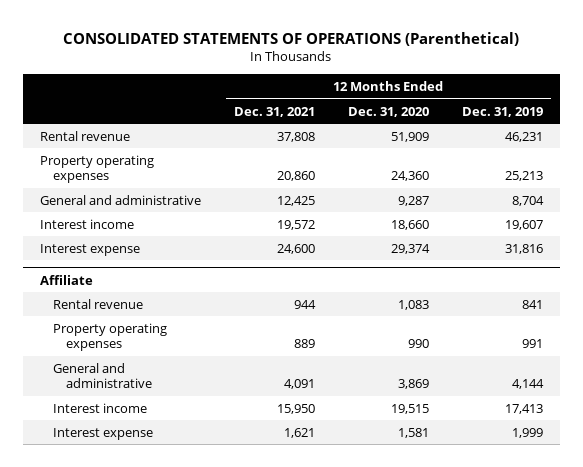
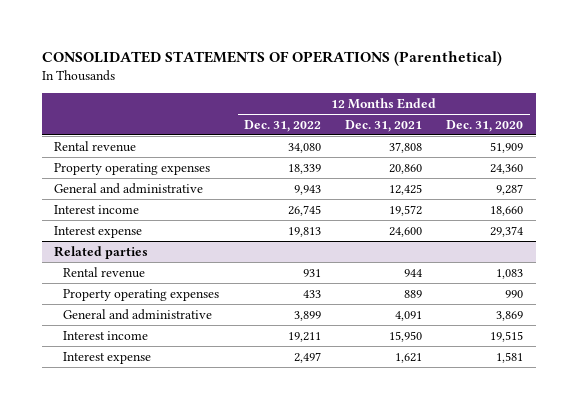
[462,106,544,117] Dec. 31, 2019 -> none
none -> [243,119,321,132] Dec. 31, 2022
[39,274,93,285] Affiliate -> [53,245,148,259] Related parties

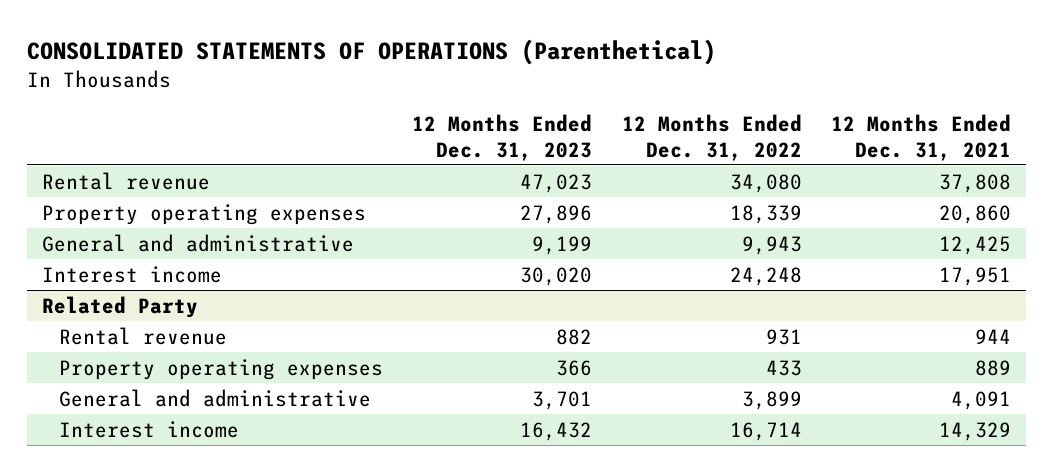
[446,119,524,132] Dec. 31, 2020 -> none
none -> [412,113,593,161] 12 Months Ended Dec. 31, 2023
[53,225,142,238] Interest expense -> none
[53,245,148,259] Related parties -> none
[287,204,321,216] 26,745 -> [729,266,802,286] 24,248
[389,204,423,216] 19,572 -> [939,266,1012,286] 17,951
none -> [41,295,198,318] Related Party
[63,351,152,364] Interest expense -> none
[287,331,321,342] 19,211 -> [729,421,802,441] 16,714
[389,330,423,342] 15,950 -> [939,421,1012,441] 14,329

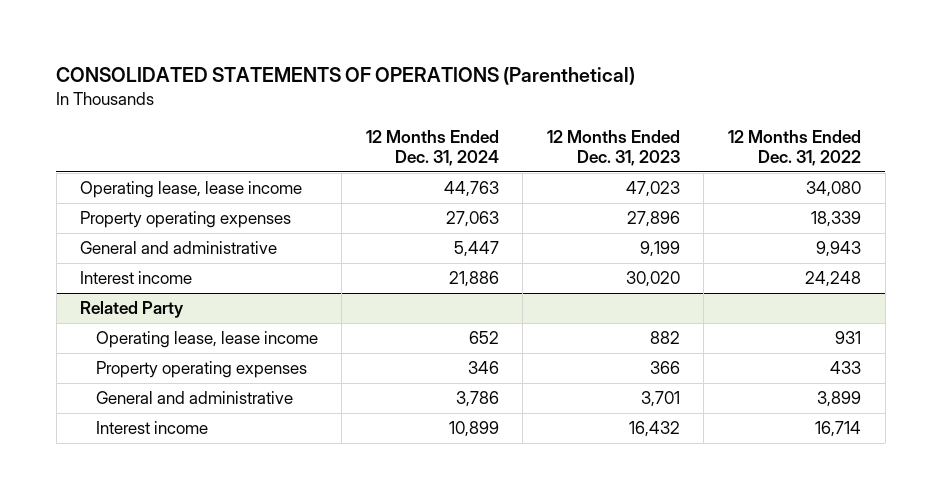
[831,113,1012,161] 12 Months Ended Dec. 31, 2021 -> none
none -> [365,129,499,166] 12 Months Ended Dec. 31, 2024
[41,171,210,190] Rental revenue -> [80,181,303,199] Operating lease, lease income
[58,326,227,345] Rental revenue -> [95,331,318,349] Operating lease, lease income

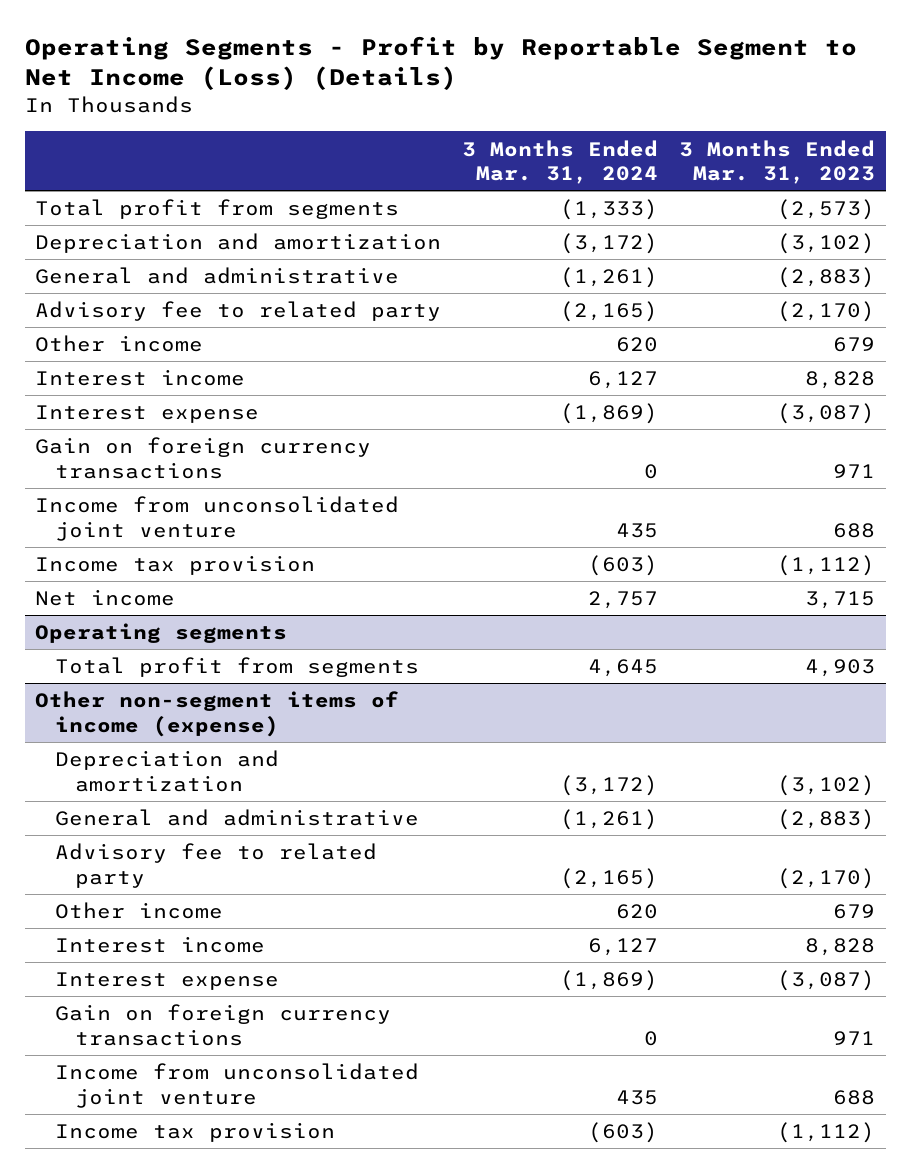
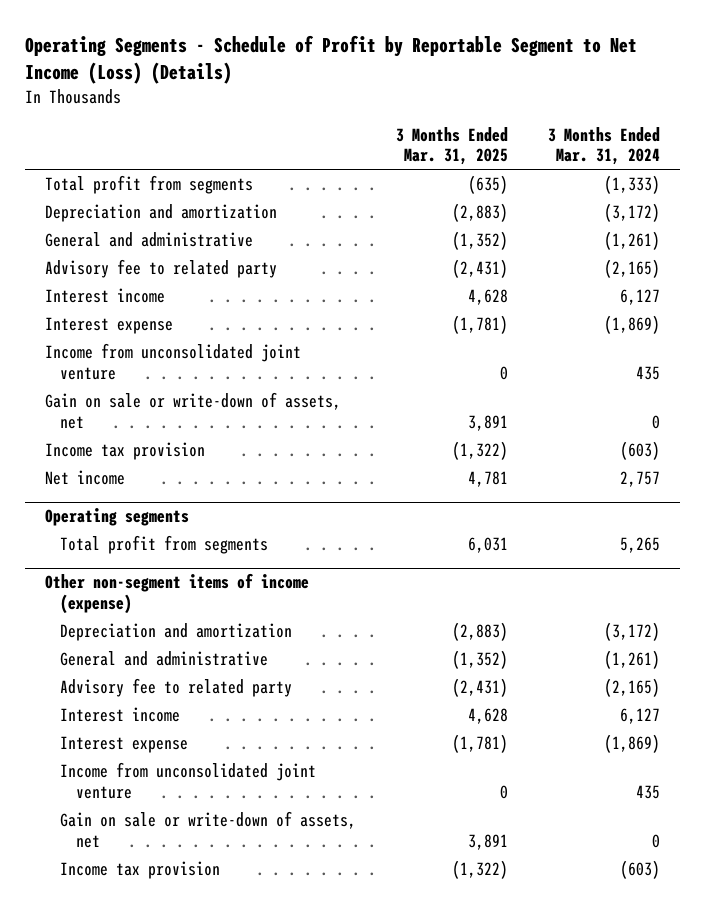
[24,36,857,91] Operating Segments - Profit by Reportable Segment to Net Income (Loss) (Details) -> [24,34,637,85] Operating Segments - Schedule of Profit by Reportable Segment to Net Income (Loss) (Details)
[679,139,876,185] 3 Months Ended Mar. 31, 2023 -> none
none -> [396,126,509,166] 3 Months Ended Mar. 31, 2025
[35,335,204,353] Other income -> none
[35,437,372,479] Gain on foreign currency transactions -> none
none -> [44,392,341,429] Gain on sale or write-down of assets, net
[588,659,659,678] 4,645 -> [620,537,661,554] 5,265
[55,902,224,920] Other income -> none
[55,1004,392,1046] Gain on foreign currency transactions -> none
none -> [60,811,357,848] Gain on sale or write-down of assets, net

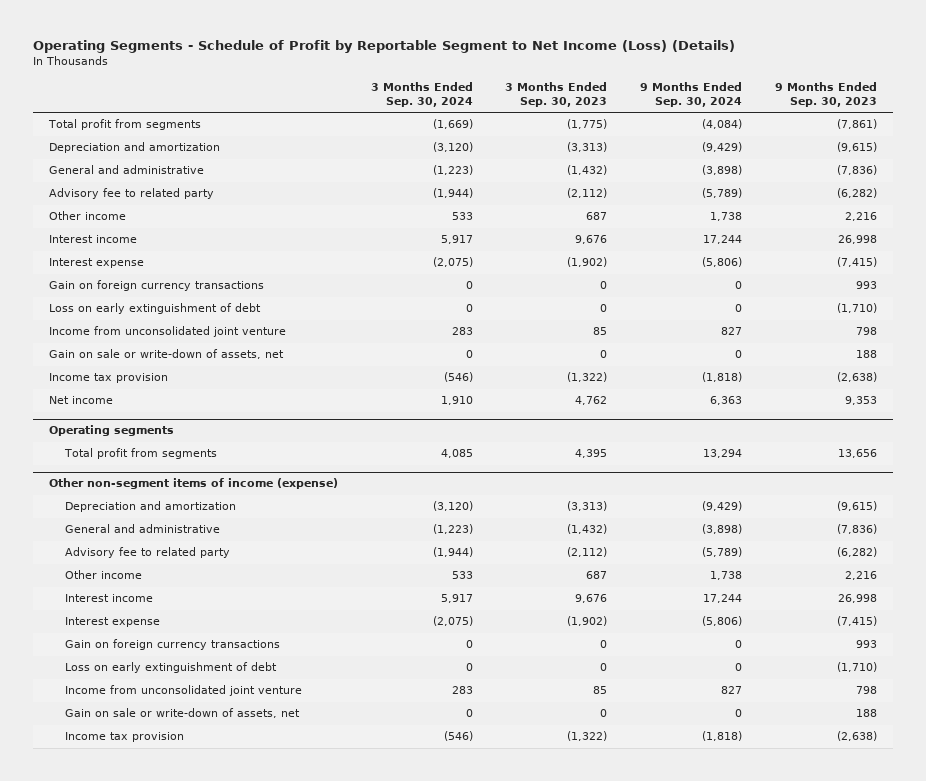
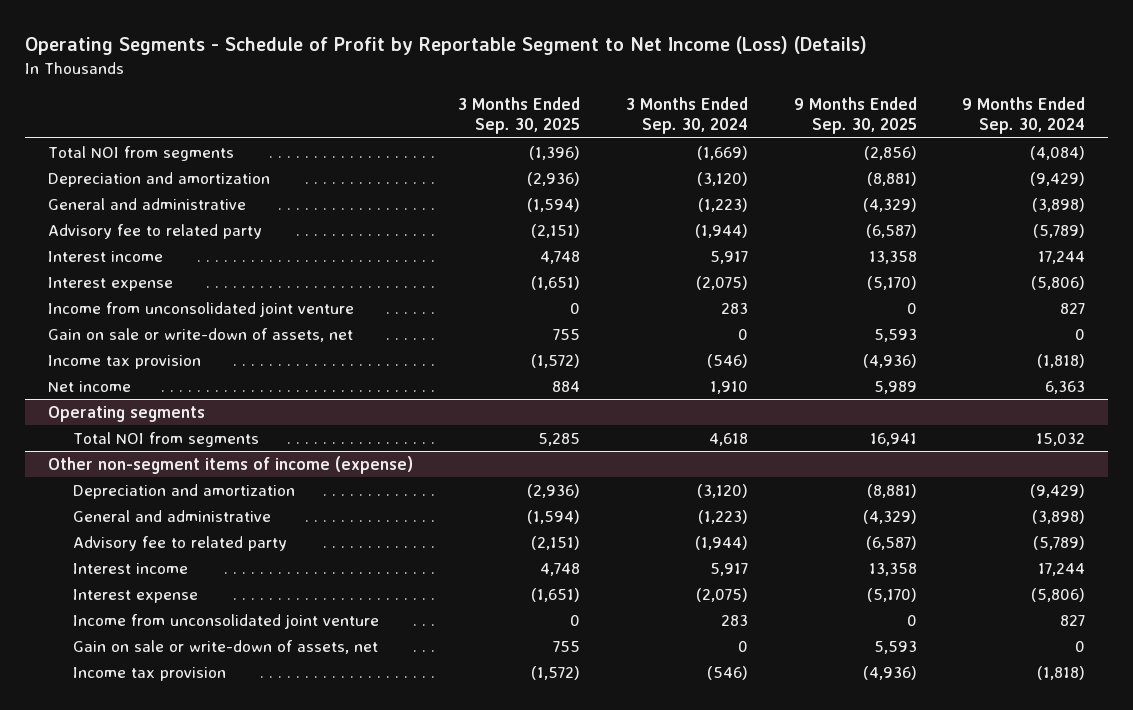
[505,82,608,108] 3 Months Ended Sep. 30, 2023 -> none
[774,82,877,108] 9 Months Ended Sep. 30, 2023 -> none
none -> [458,96,581,135] 3 Months Ended Sep. 30, 2025
none -> [793,96,917,135] 9 Months Ended Sep. 30, 2025
[48,119,202,131] Total profit from segments -> [47,145,234,161] Total NOI from segments
[49,211,127,221] Other income -> none
[49,280,265,292] Gain on foreign currency transactions -> none
[49,303,262,315] Loss on early extinguishment of debt -> none
[64,448,218,460] Total profit from segments -> [73,431,260,447] Total NOI from segments
[440,449,473,459] 4,085 -> [708,432,748,446] 4,618
[703,449,743,459] 13,294 -> [1036,432,1086,446] 15,032
[65,570,143,580] Other income -> none
[65,639,281,651] Gain on foreign currency transactions -> none
[65,662,278,674] Loss on early extinguishment of debt -> none

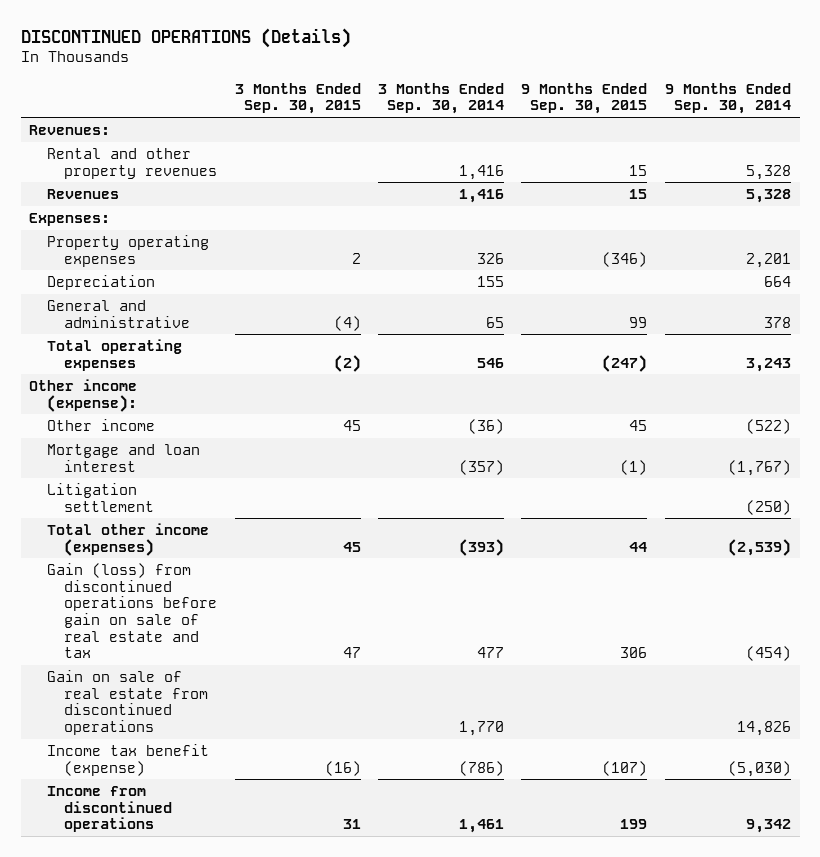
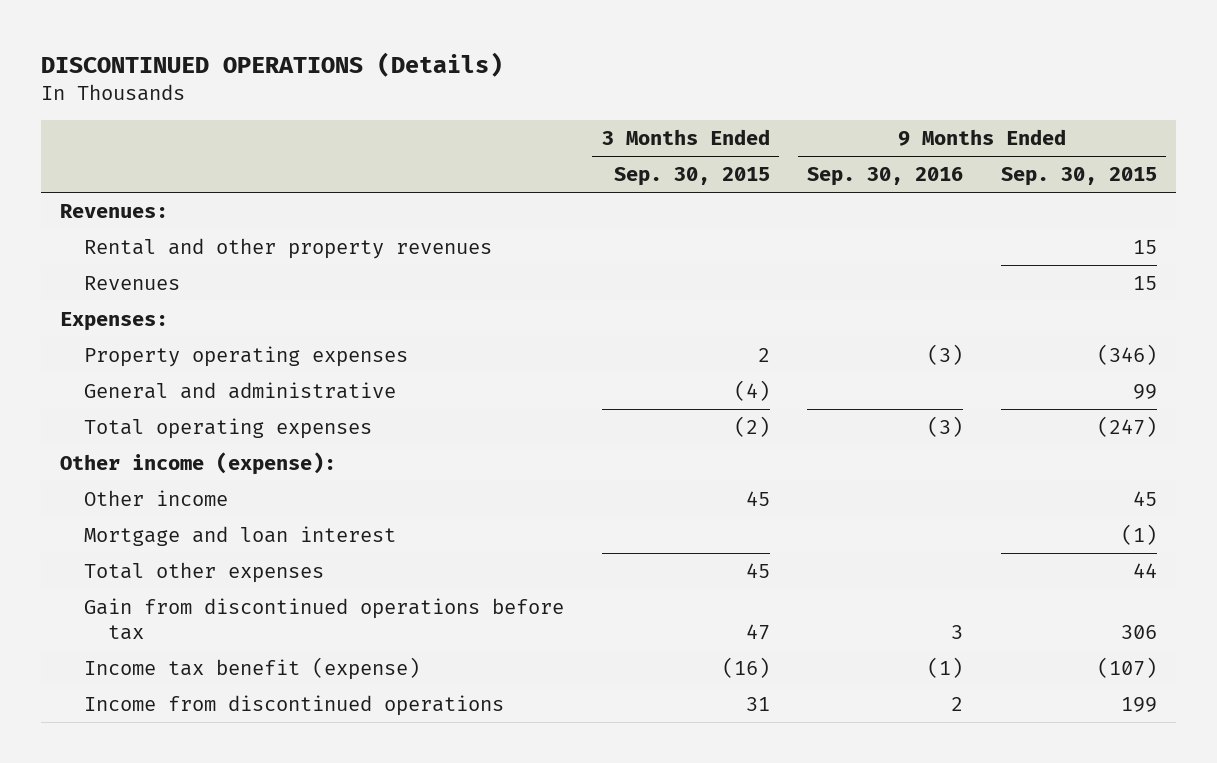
[378,82,505,115] 3 Months Ended Sep. 30, 2014 -> none
[664,82,791,115] 9 Months Ended Sep. 30, 2014 -> none
none -> [807,167,964,187] Sep. 30, 2016
[46,274,155,290] Depreciation -> none
[46,482,155,512] Litigation settlement -> none
[46,669,209,735] Gain on sale of real estate from discontinued operations -> none
[46,522,209,556] Total other income (expenses) -> [84,562,325,584] Total other expenses
[46,562,218,659] Gain (loss) from discontinued operations before gain on sale of real estate and tax -> [84,598,565,641] Gain from discontinued operations before tax

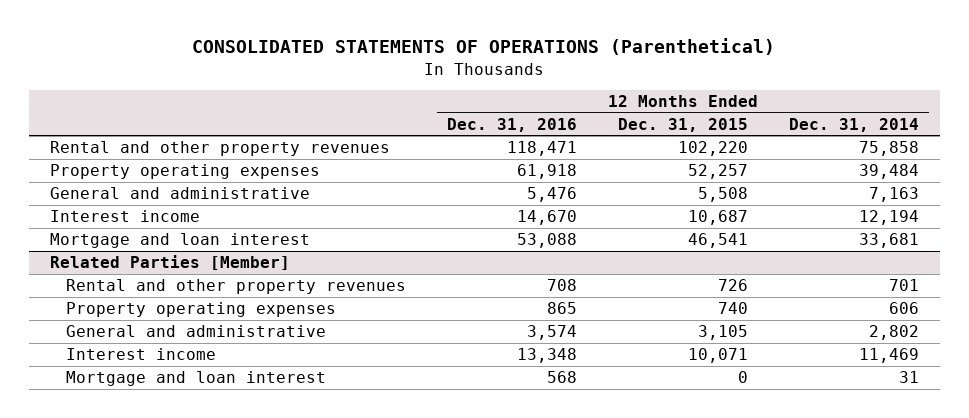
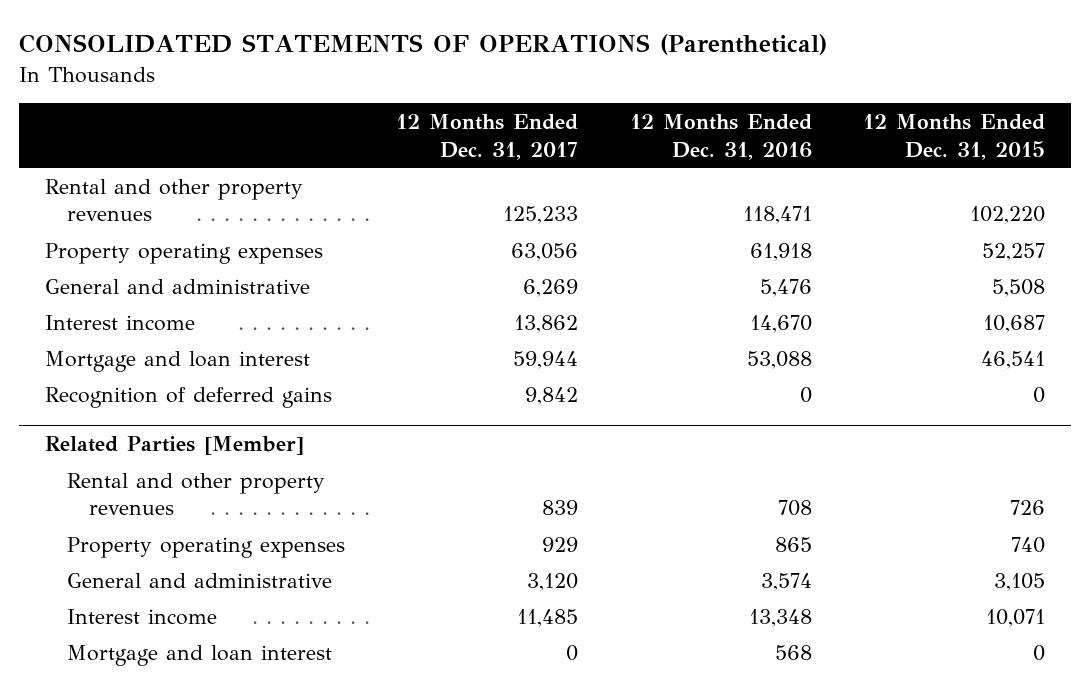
[789,117,920,132] Dec. 31, 2014 -> none
none -> [396,113,579,160] 12 Months Ended Dec. 31, 2017
none -> [44,386,332,408] Recognition of deferred gains

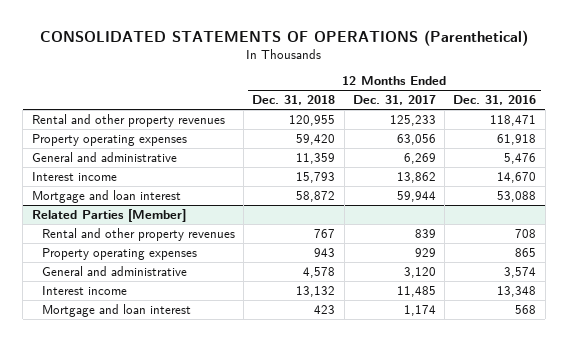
[863,113,1046,160] 12 Months Ended Dec. 31, 2015 -> none
none -> [252,95,336,106] Dec. 31, 2018
[44,386,332,408] Recognition of deferred gains -> none
[566,644,579,661] 0 -> [403,304,436,316] 1,174

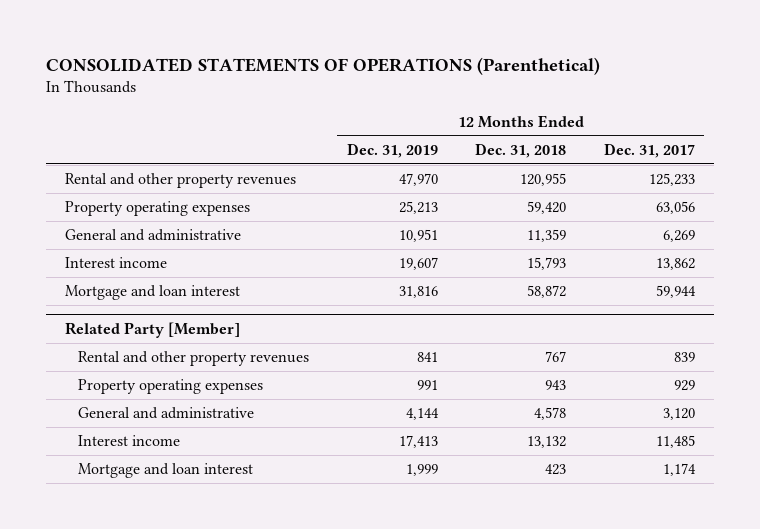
[453,95,537,106] Dec. 31, 2016 -> none
none -> [346,143,438,159] Dec. 31, 2019
[31,208,186,222] Related Parties [Member] -> [64,321,240,338] Related Party [Member]

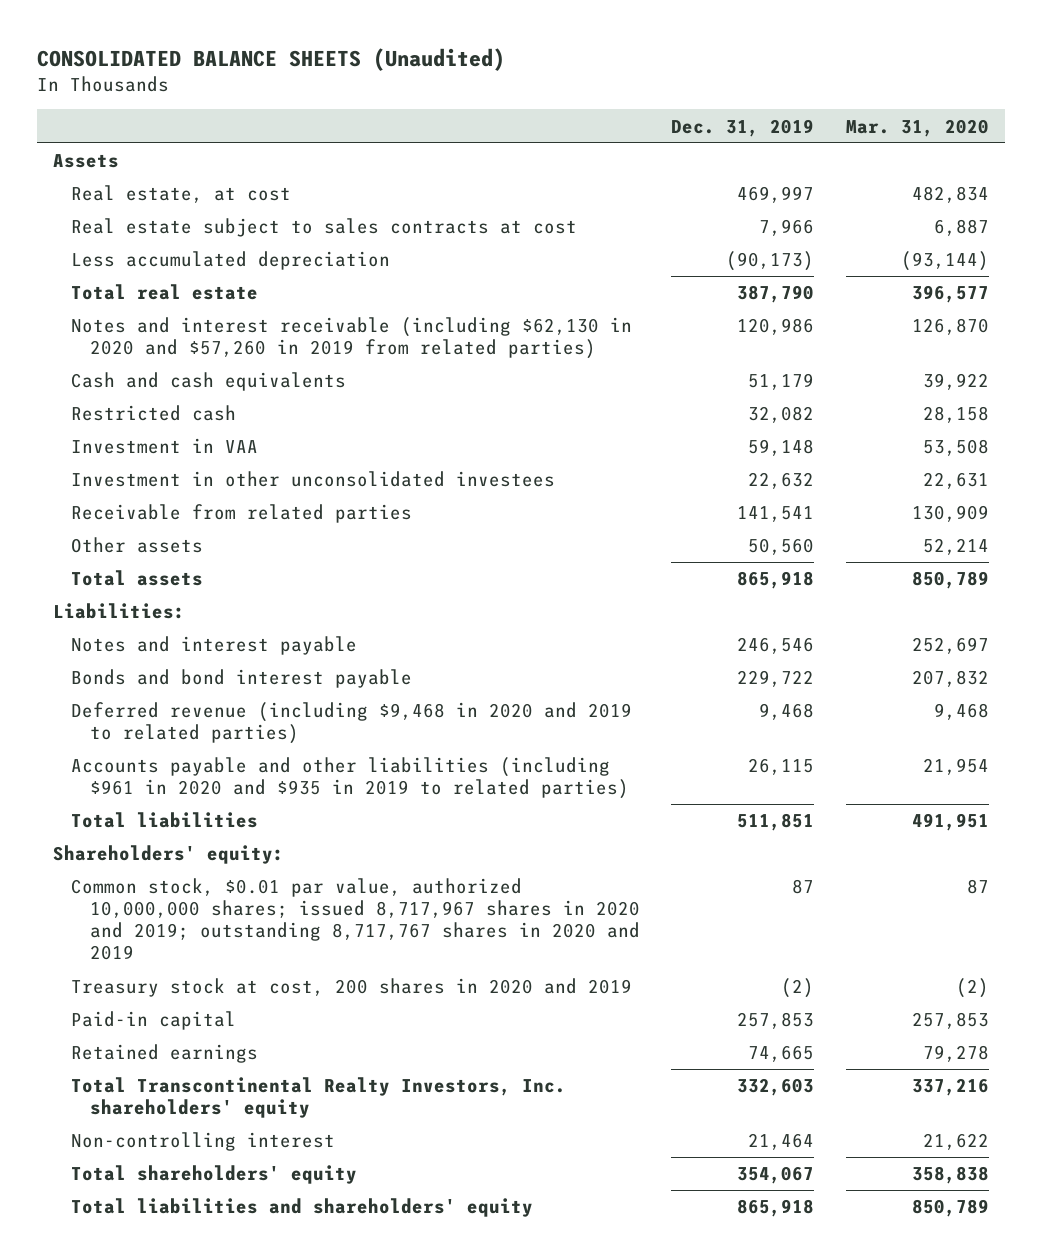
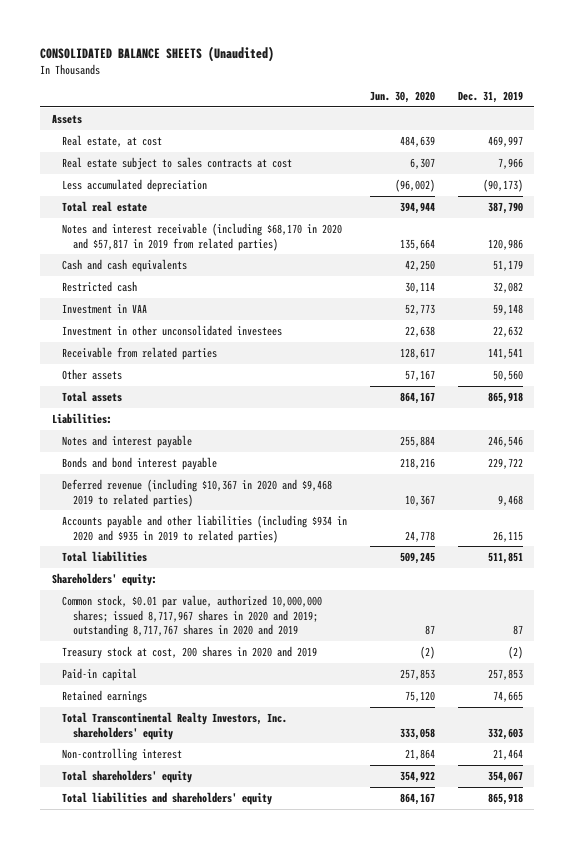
[846,118,990,137] Mar. 31, 2020 -> none
none -> [370,91,436,104] Jun. 30, 2020
[71,317,633,360] Notes and interest receivable (including $62,130 in 2020 and $57,260 in 2019 from related parties) -> [62,222,343,251] Notes and interest receivable (including $68,170 in 2020 and $57,817 in 2019 from related parties)
[71,702,633,745] Deferred revenue (including $9,468 in 2020 and 2019 to related parties) -> [62,478,333,507] Deferred revenue (including $10,367 in 2020 and $9,468 2019 to related parties)
[71,757,629,800] Accounts payable and other liabilities (including $961 in 2020 and $935 in 2019 to related parties) -> [62,514,348,543] Accounts payable and other liabilities (including $934 in 2020 and $935 in 2019 to related parties)

